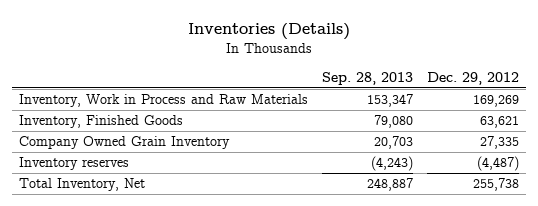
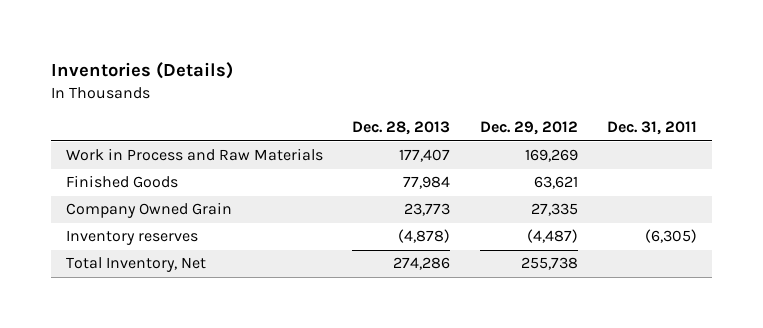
[322,71,414,85] Sep. 28, 2013 -> none
none -> [352,121,451,136] Dec. 28, 2013
none -> [607,121,698,136] Dec. 31, 2011
[19,94,309,108] Inventory, Work in Process and Raw Materials -> [65,148,323,162] Work in Process and Raw Materials
[19,115,184,129] Inventory, Finished Goods -> [65,175,178,189] Finished Goods
[19,136,231,150] Company Owned Grain Inventory -> [65,202,232,219] Company Owned Grain

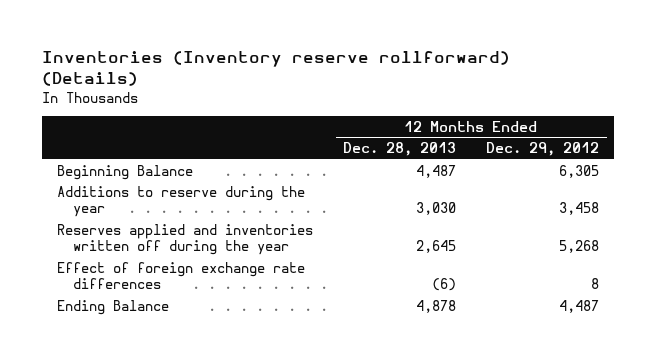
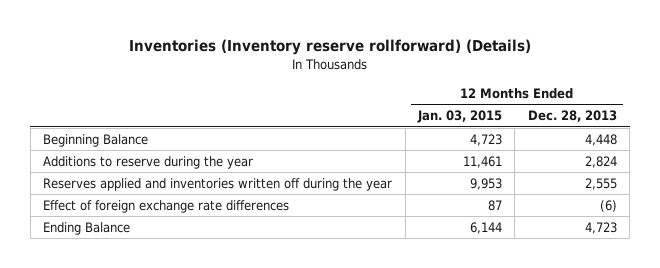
[486,142,600,157] Dec. 29, 2012 -> none
none -> [416,110,502,124] Jan. 03, 2015
[416,164,457,178] 4,487 -> [584,134,617,147] 4,448
[416,202,457,216] 3,030 -> [584,156,617,169] 2,824
[416,240,457,254] 2,645 -> [584,178,617,191] 2,555
[416,299,457,313] 4,878 -> [584,222,617,235] 4,723

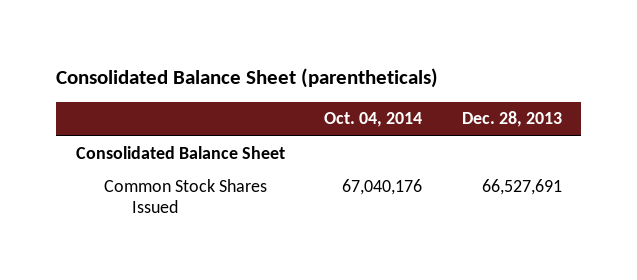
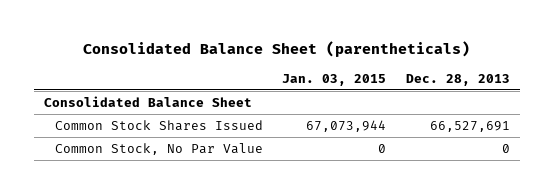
[324,112,423,128] Oct. 04, 2014 -> none
none -> [282,73,387,86] Jan. 03, 2015
none -> [54,142,263,155] Common Stock, No Par Value

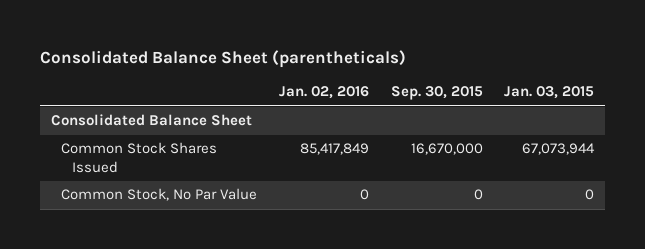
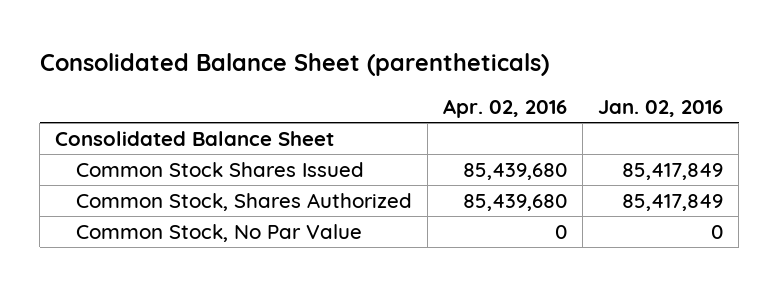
[390,86,483,101] Sep. 30, 2015 -> none
[504,86,595,100] Jan. 03, 2015 -> none
none -> [443,99,568,119] Apr. 02, 2016
none -> [76,192,413,211] Common Stock, Shares Authorized

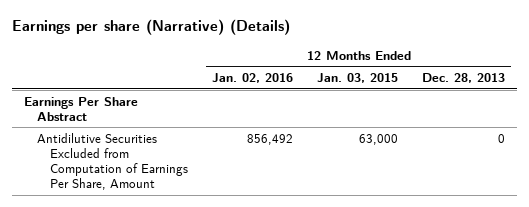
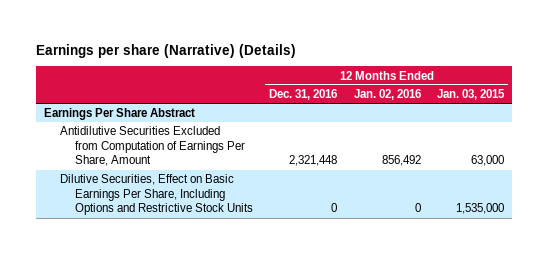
[421,72,505,83] Dec. 28, 2013 -> none
none -> [269,88,338,100] Dec. 31, 2016
none -> [59,174,254,216] Dilutive Securities, Effect on Basic Earnings Per Share, Including Options and Restrictive Stock Units

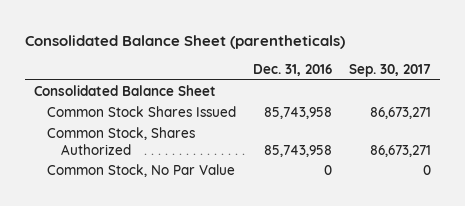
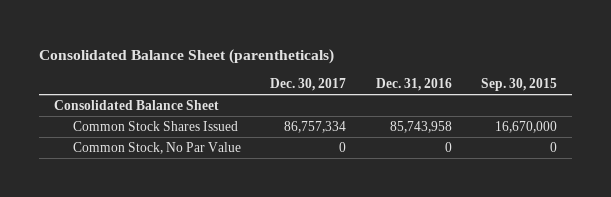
[349,64,432,78] Sep. 30, 2017 -> none
none -> [270,77,347,91] Dec. 30, 2017
none -> [481,77,558,91] Sep. 30, 2015
[47,127,196,155] Common Stock, Shares Authorized -> none

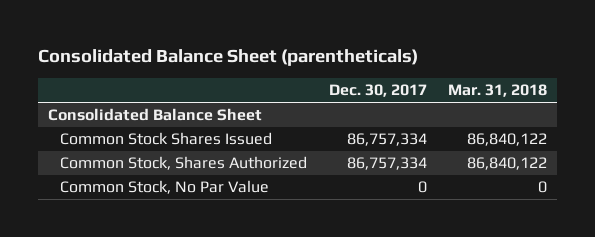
[375,77,452,91] Dec. 31, 2016 -> none
[481,77,558,91] Sep. 30, 2015 -> none
none -> [447,84,547,98] Mar. 31, 2018
none -> [60,156,308,171] Common Stock, Shares Authorized

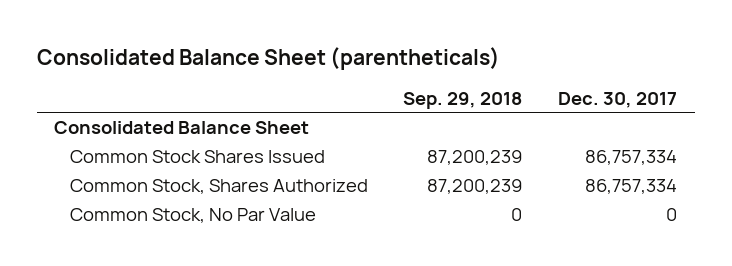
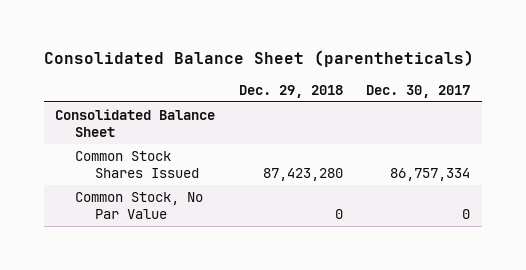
[403,91,523,109] Sep. 29, 2018 -> none
none -> [238,84,343,98] Dec. 29, 2018
[69,179,368,195] Common Stock, Shares Authorized -> none

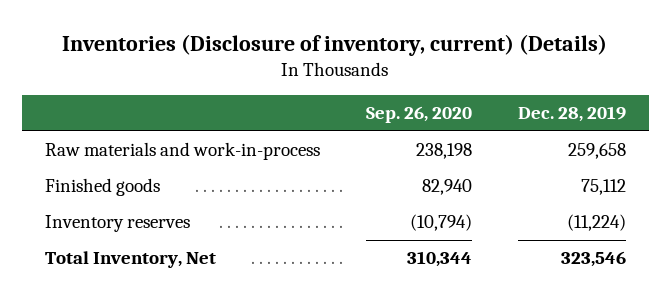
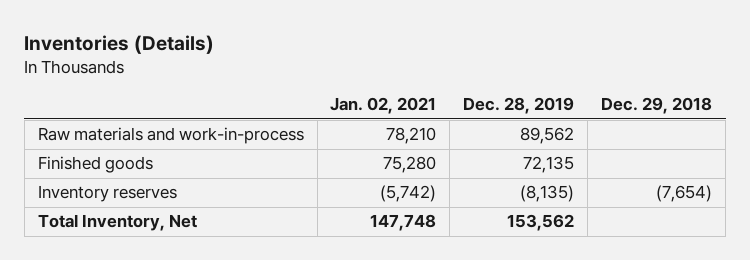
[62,33,608,56] Inventories (Disclosure of inventory, current) (Details) -> [24,35,215,55] Inventories (Details)
[365,106,472,124] Sep. 26, 2020 -> none
none -> [330,97,437,115] Jan. 02, 2021
none -> [601,97,713,115] Dec. 29, 2018
[567,143,626,160] 259,658 -> [520,127,575,145] 89,562
[580,179,626,196] 75,112 -> [523,156,575,174] 72,135
[566,214,626,232] (11,224) -> [520,185,575,203] (8,135)
[560,251,626,268] 323,546 -> [507,214,575,232] 153,562

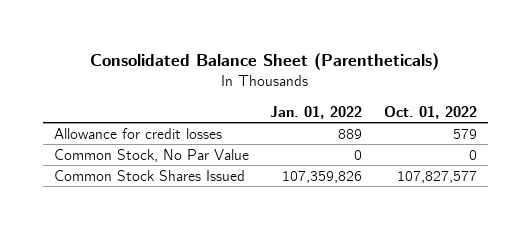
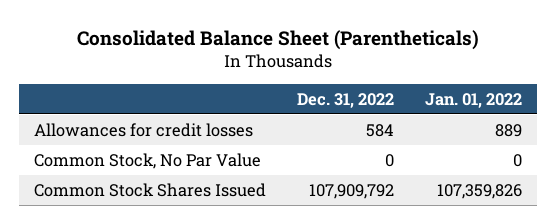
[384,105,478,119] Oct. 01, 2022 -> none
none -> [296,92,394,108] Dec. 31, 2022
[53,127,222,139] Allowance for credit losses -> [34,123,254,138] Allowances for credit losses

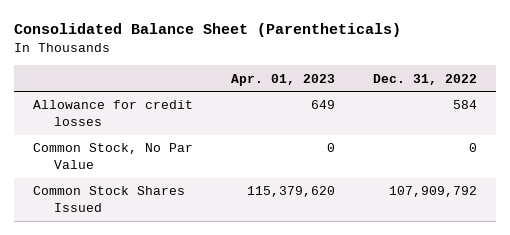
[424,92,522,108] Jan. 01, 2022 -> none
none -> [230,73,335,86] Apr. 01, 2023
[34,123,254,138] Allowances for credit losses -> [33,100,194,126] Allowance for credit losses

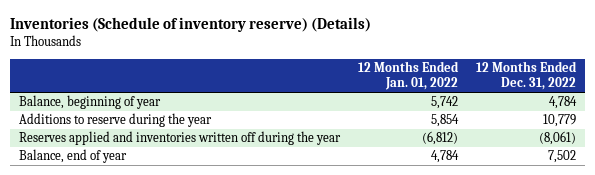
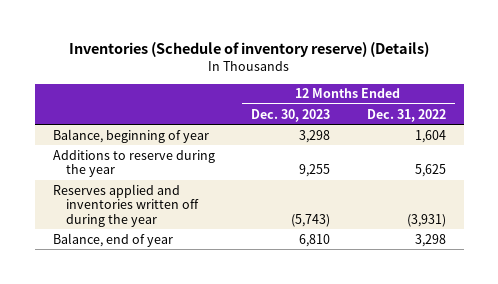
[358,61,460,91] 12 Months Ended Jan. 01, 2022 -> none
none -> [251,108,331,122] Dec. 30, 2023
[549,96,578,110] 4,784 -> [414,129,446,143] 1,604
[543,114,577,128] 10,779 -> [414,164,446,178] 5,625
[539,131,577,146] (8,061) -> [406,213,446,227] (3,931)
[548,150,577,164] 7,502 -> [414,233,446,247] 3,298

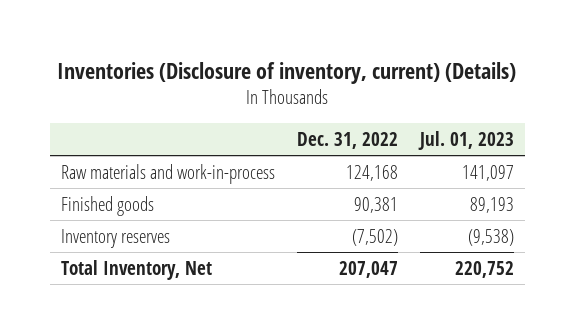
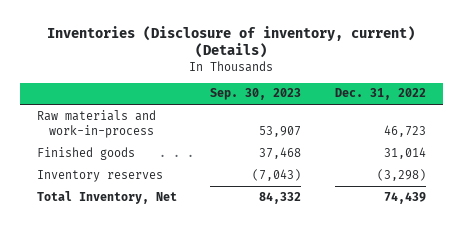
[417,130,514,150] Jul. 01, 2023 -> none
none -> [210,88,302,101] Sep. 30, 2023
[345,164,398,181] 124,168 -> [384,124,427,137] 46,723
[353,196,398,213] 90,381 -> [384,146,427,159] 31,014
[351,228,398,246] (7,502) -> [377,168,427,181] (3,298)
[338,260,398,278] 207,047 -> [384,191,427,204] 74,439

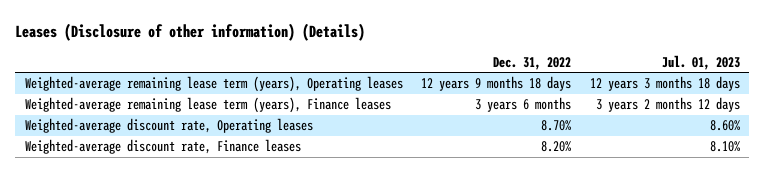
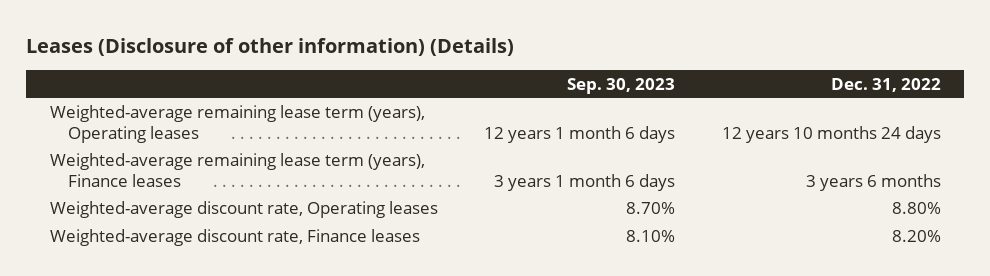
[662,54,741,70] Jul. 01, 2023 -> none
none -> [567,77,676,94] Sep. 30, 2023
[421,76,572,92] 12 years 9 months 18 days -> [721,125,941,143] 12 years 10 months 24 days
[541,120,572,132] 8.70% -> [891,201,941,214] 8.80%

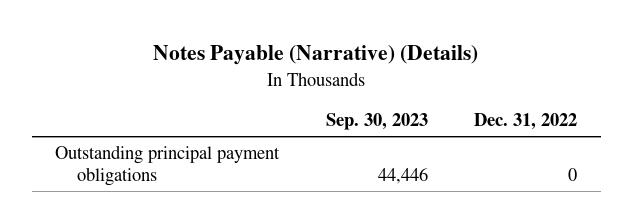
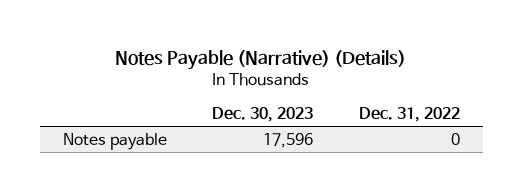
[325,113,428,131] Sep. 30, 2023 -> none
none -> [212,107,314,123] Dec. 30, 2023
[55,145,281,187] Outstanding principal payment obligations -> [62,133,167,151] Notes payable

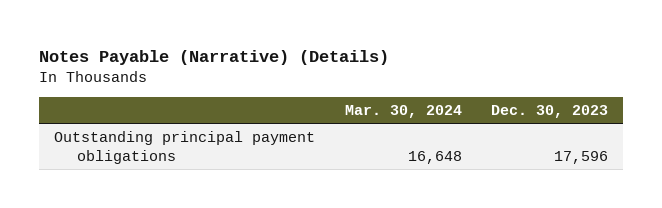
[358,107,460,123] Dec. 31, 2022 -> none
none -> [344,105,462,119] Mar. 30, 2024
[62,133,167,151] Notes payable -> [54,130,316,164] Outstanding principal payment obligations

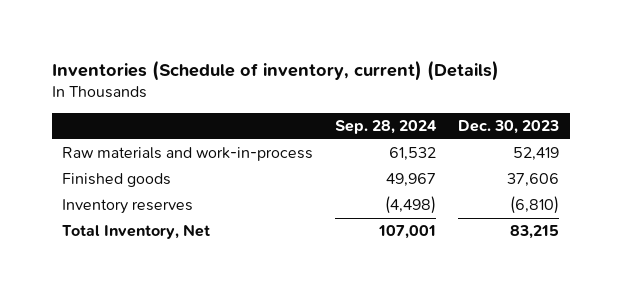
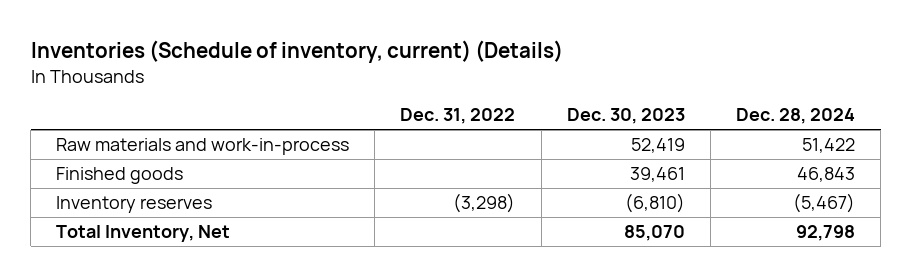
[335,120,438,135] Sep. 28, 2024 -> none
none -> [400,108,516,125] Dec. 31, 2022
none -> [735,108,855,125] Dec. 28, 2024
[506,173,559,188] 37,606 -> [629,166,685,182] 39,461
[509,225,559,240] 83,215 -> [623,224,685,241] 85,070

